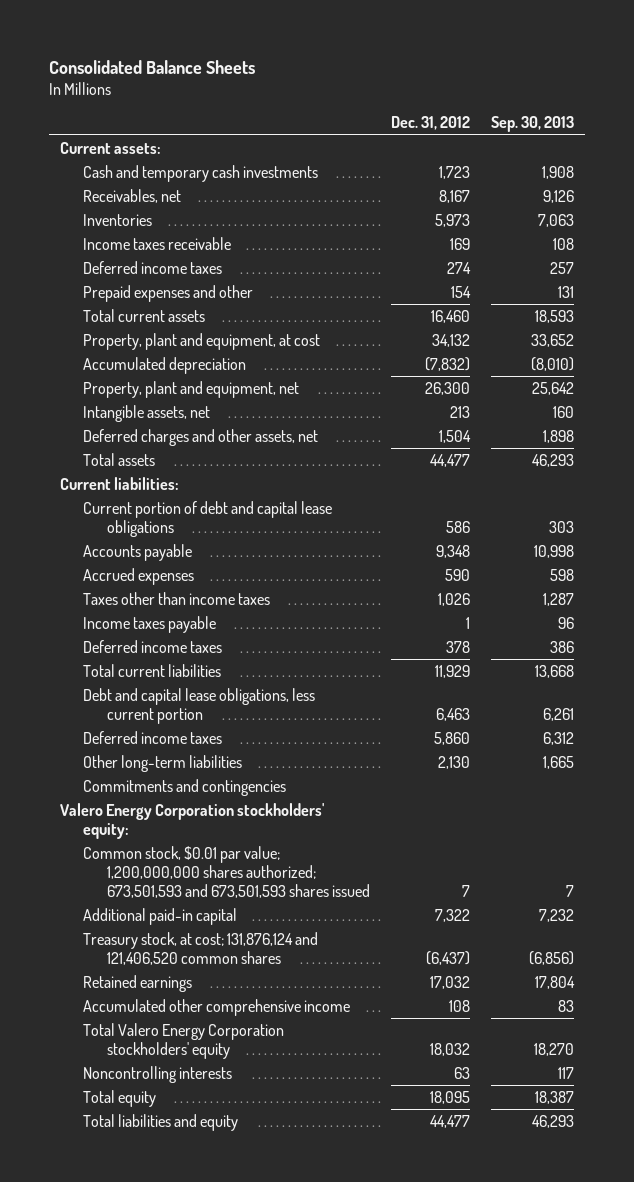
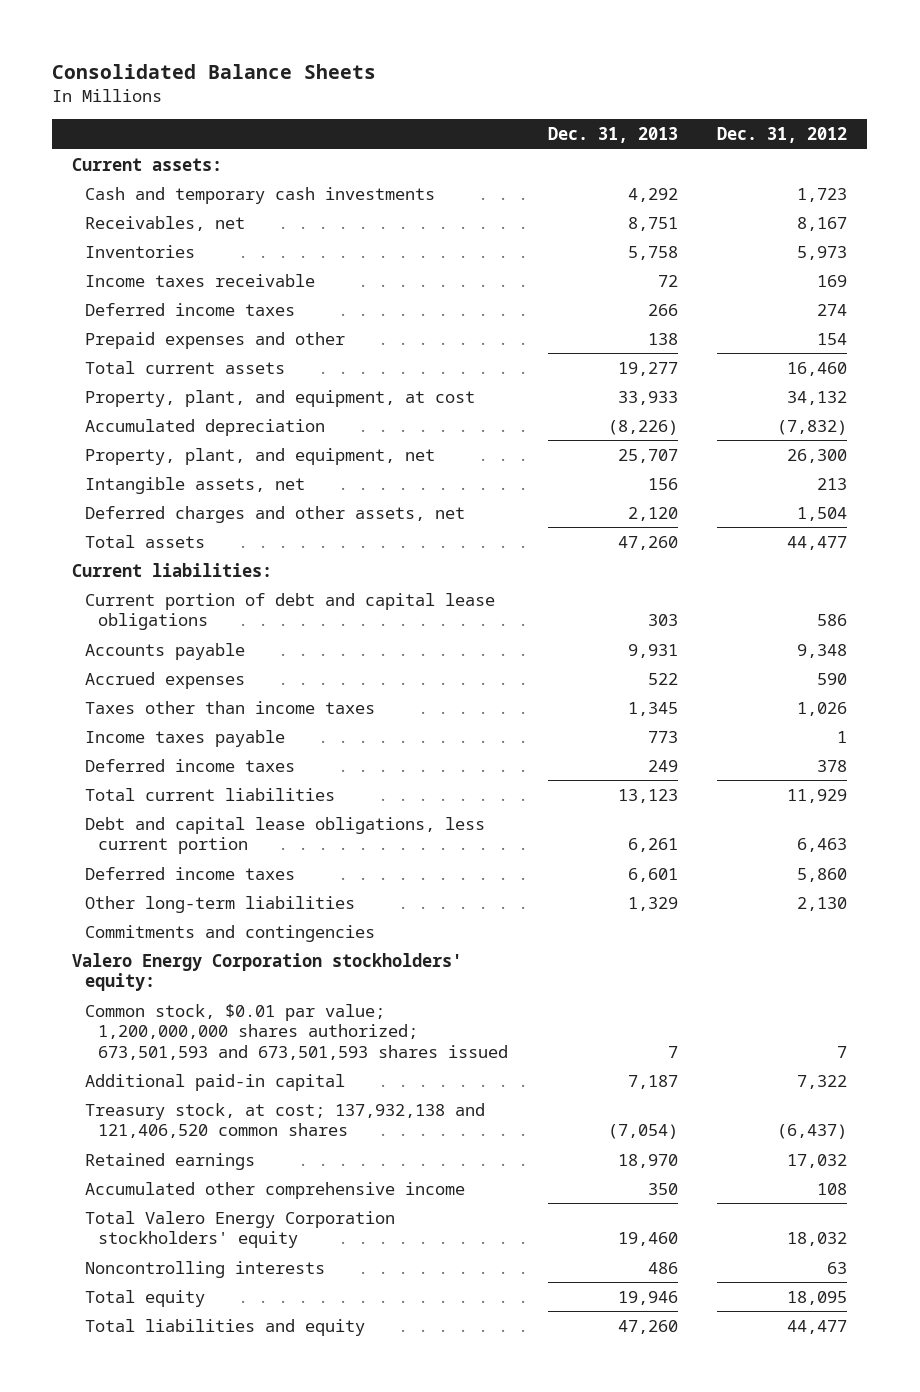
[491,116,575,133] Sep. 30, 2013 -> none
none -> [547,127,678,144] Dec. 31, 2013
[83,332,321,350] Property, plant and equipment, at cost -> [85,389,476,407] Property, plant, and equipment, at cost
[83,380,300,398] Property, plant and equipment, net -> [85,447,436,465] Property, plant, and equipment, net
[83,931,319,965] Treasury stock, at cost; 131,876,124 and 121,406,520 common shares -> [85,1102,486,1139] Treasury stock, at cost; 137,932,138 and 121,406,520 common shares

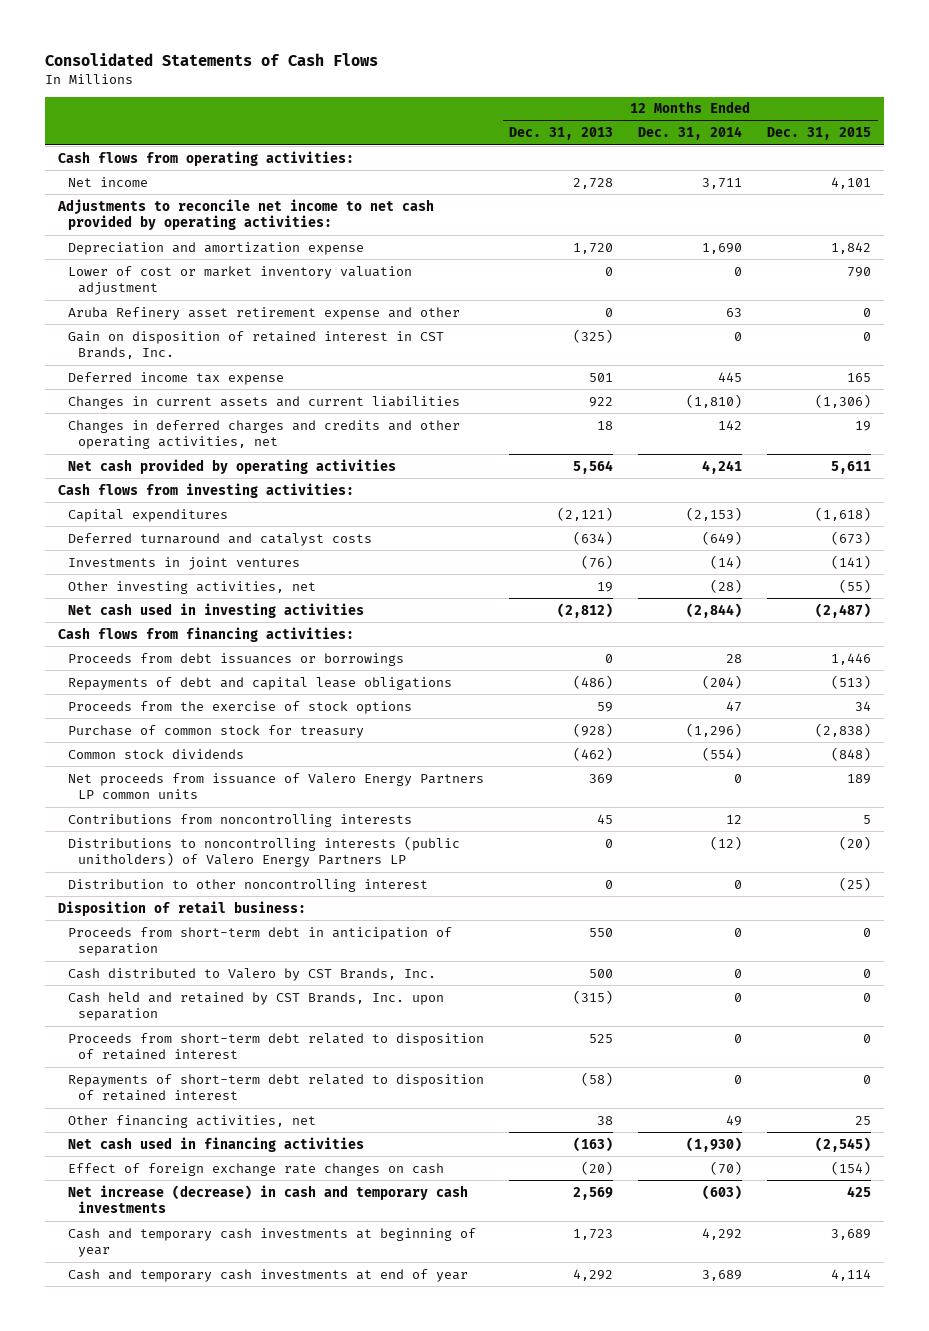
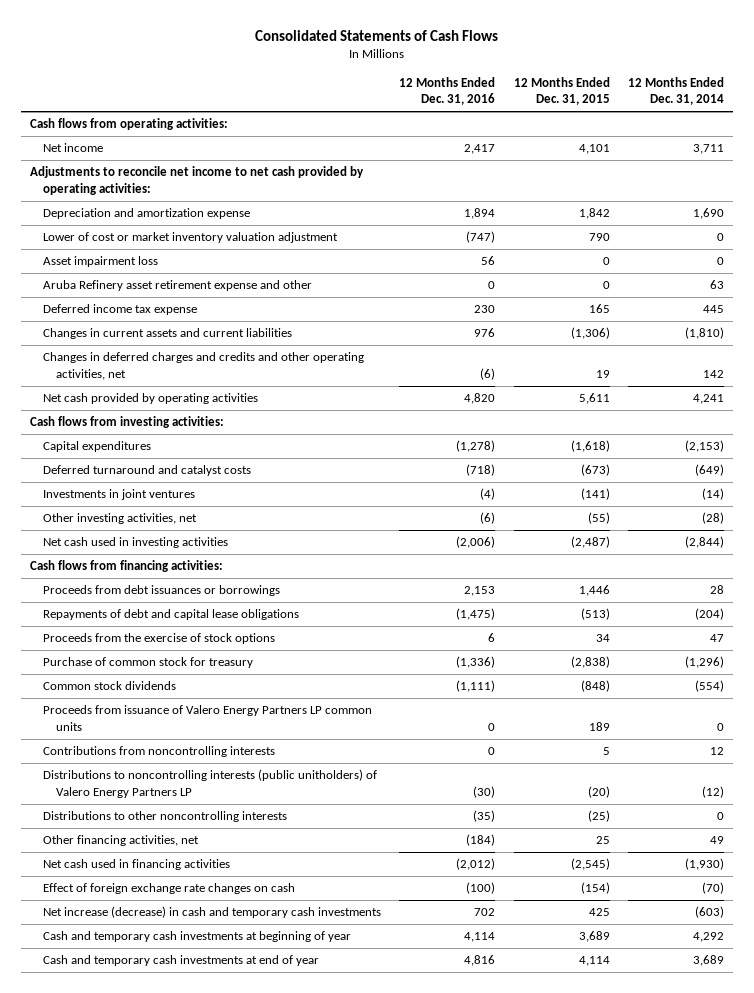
[508,127,613,141] Dec. 31, 2013 -> none
none -> [399,76,496,106] 12 Months Ended Dec. 31, 2016
none -> [43,256,159,268] Asset impairment loss
[67,330,444,360] Gain on disposition of retained interest in CST Brands, Inc. -> none
[67,772,484,800] Net proceeds from issuance of Valero Energy Partners LP common units -> [43,705,373,731] Proceeds from issuance of Valero Energy Partners LP common units
[58,900,307,916] Disposition of retail business: -> none
[67,926,452,957] Proceeds from short-term debt in anticipation of separation -> none
[67,967,436,981] Cash distributed to Valero by CST Brands, Inc. -> none
[67,991,444,1022] Cash held and retained by CST Brands, Inc. upon separation -> none
[67,1032,484,1061] Proceeds from short-term debt related to disposition of retained interest -> none
[67,1073,484,1102] Repayments of short-term debt related to disposition of retained interest -> none
[67,878,428,892] Distribution to other noncontrolling interest -> [43,811,288,823] Distributions to other noncontrolling interests

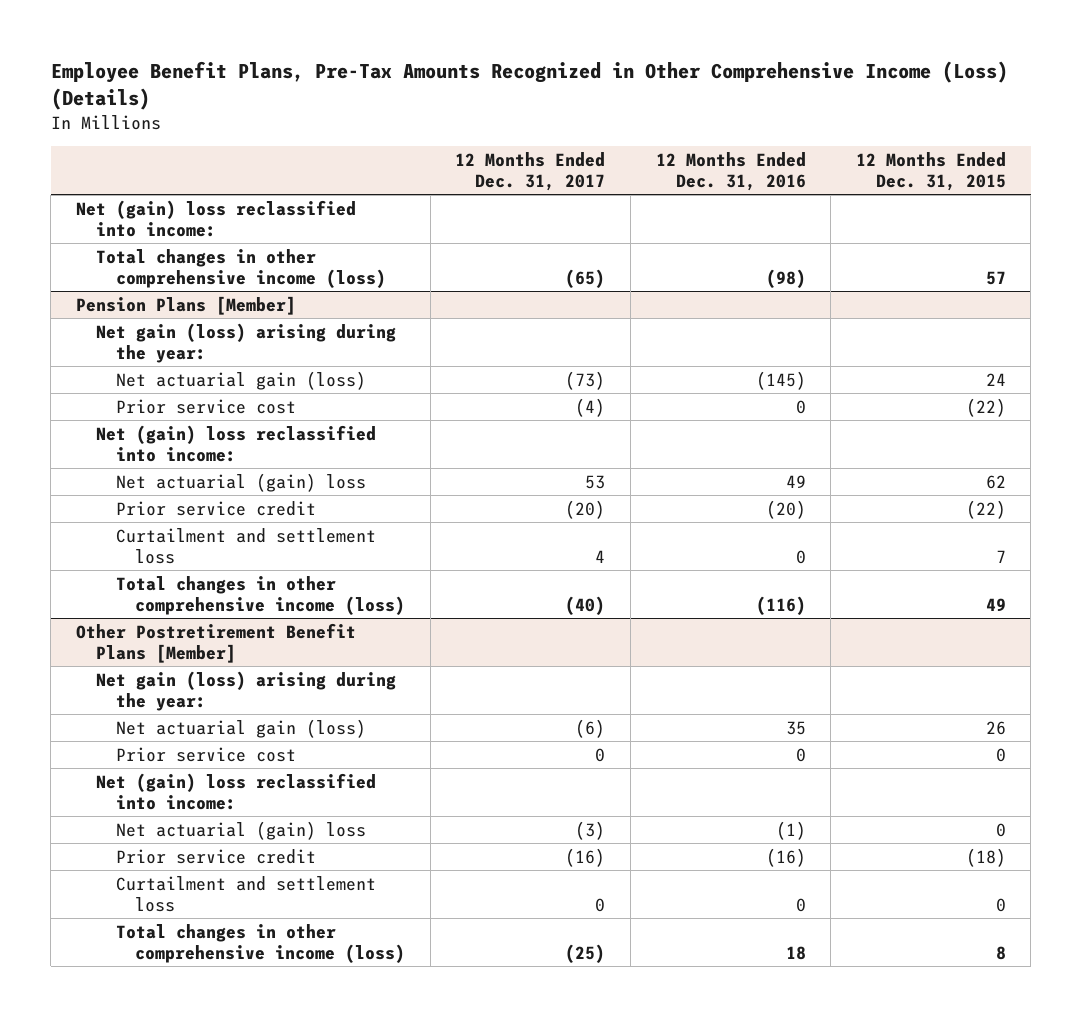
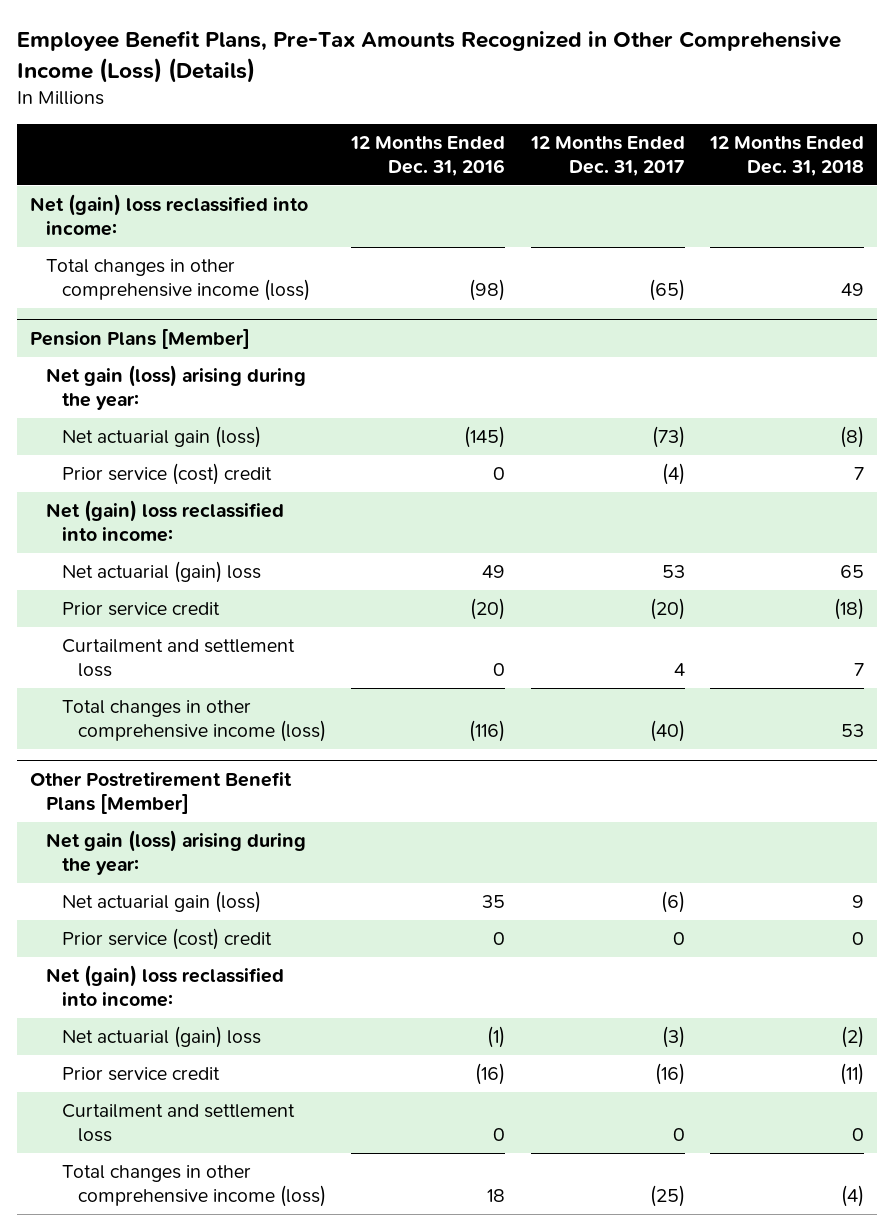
[855,151,1006,191] 12 Months Ended Dec. 31, 2015 -> none
none -> [709,135,865,176] 12 Months Ended Dec. 31, 2018
[115,398,296,414] Prior service cost -> [61,463,272,486] Prior service (cost) credit
[115,746,296,762] Prior service cost -> [61,928,272,951] Prior service (cost) credit

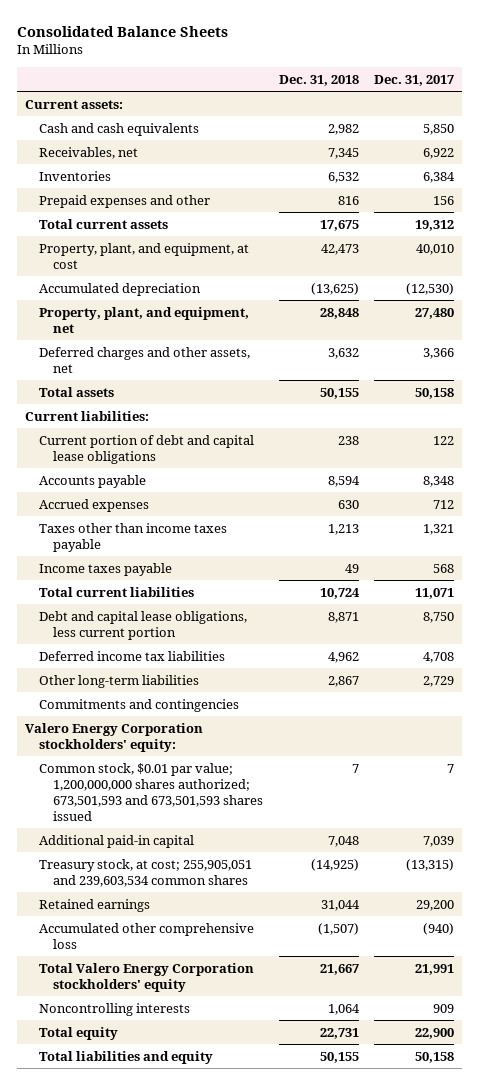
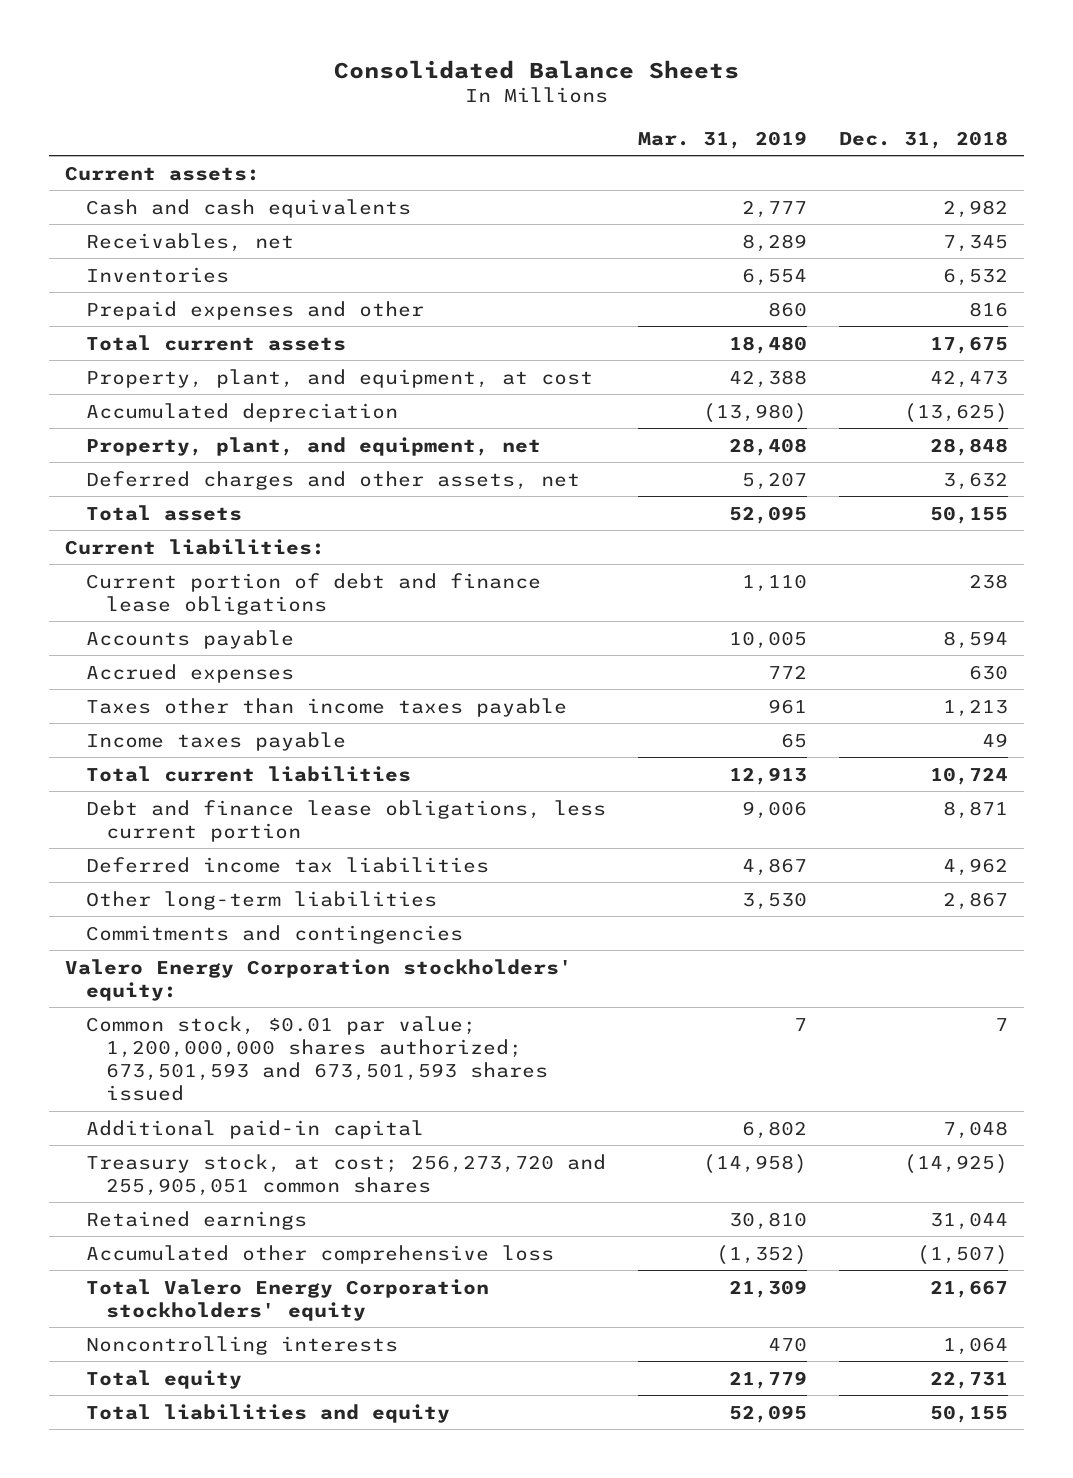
[374,74,455,86] Dec. 31, 2017 -> none
none -> [637,130,807,149] Mar. 31, 2019
[38,434,254,464] Current portion of debt and capital lease obligations -> [85,572,541,615] Current portion of debt and finance lease obligations
[38,610,247,640] Debt and capital lease obligations, less current portion -> [85,799,606,842] Debt and finance lease obligations, less current portion
[38,858,252,887] Treasury stock, at cost; 255,905,051 and 239,603,534 common shares -> [85,1153,606,1196] Treasury stock, at cost; 256,273,720 and 255,905,051 common shares

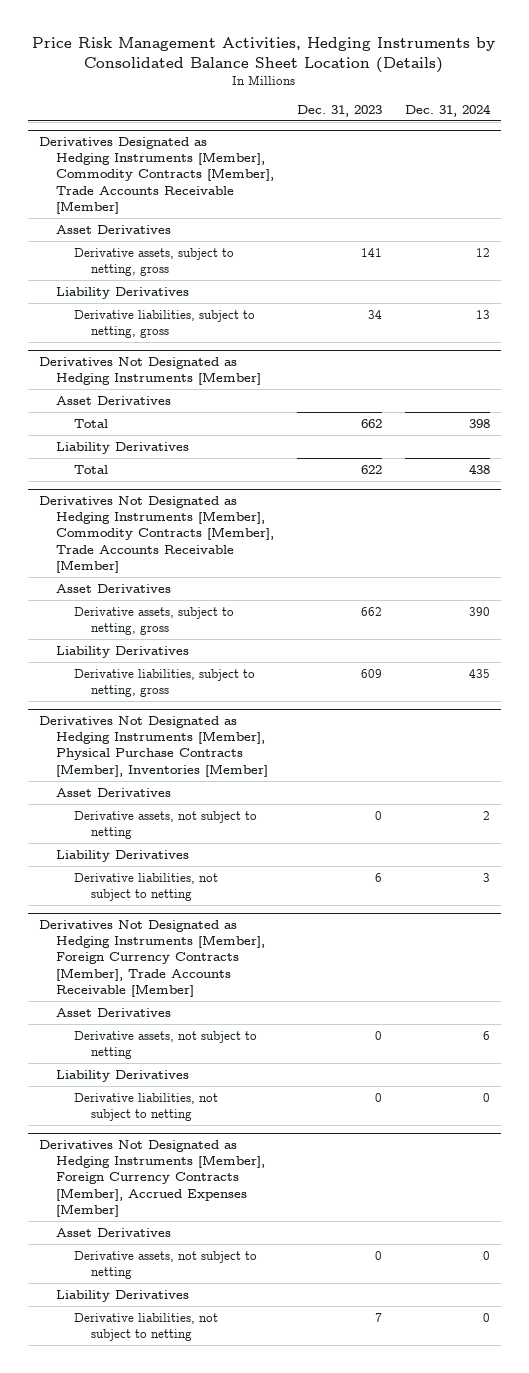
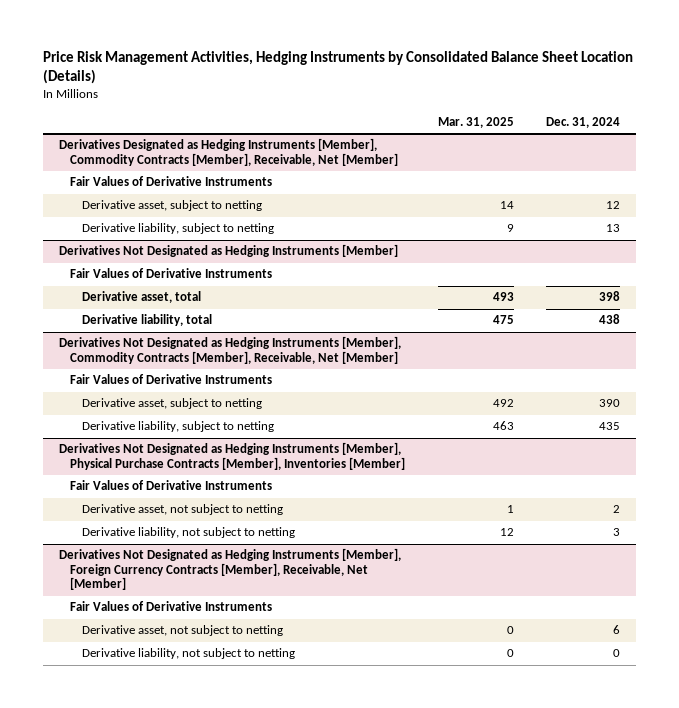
[297,104,383,117] Dec. 31, 2023 -> none
none -> [437,116,514,128] Mar. 31, 2025
[56,224,172,234] Asset Derivatives -> none
[56,286,190,299] Liability Derivatives -> none
[39,137,275,214] Derivatives Designated as Hedging Instruments [Member], Commodity Contracts [Member], Trade Accounts Receivable [Member] -> [58,138,399,166] Derivatives Designated as Hedging Instruments [Member], Commodity Contracts [Member], Receivable, Net [Member]
none -> [70,176,273,187] Fair Values of Derivative Instruments
[73,247,234,277] Derivative assets, subject to netting, gross -> [82,200,263,212] Derivative asset, subject to netting
[73,309,255,339] Derivative liabilities, subject to netting, gross -> [82,223,275,235] Derivative liability, subject to netting
[56,395,172,405] Asset Derivatives -> none
[56,441,190,454] Liability Derivatives -> none
[56,583,172,593] Asset Derivatives -> none
[56,645,190,658] Liability Derivatives -> none
none -> [70,268,273,279] Fair Values of Derivative Instruments
[73,418,108,428] Total -> [82,291,202,304] Derivative asset, total
[73,464,108,474] Total -> [82,314,213,327] Derivative liability, total
[39,496,275,573] Derivatives Not Designated as Hedging Instruments [Member], Commodity Contracts [Member], Trade Accounts Receivable [Member] -> [58,336,401,364] Derivatives Not Designated as Hedging Instruments [Member], Commodity Contracts [Member], Receivable, Net [Member]
none -> [70,374,273,385] Fair Values of Derivative Instruments
[73,606,234,636] Derivative assets, subject to netting, gross -> [82,398,263,410] Derivative asset, subject to netting
[73,668,255,698] Derivative liabilities, subject to netting, gross -> [82,421,275,433] Derivative liability, subject to netting
[56,787,172,797] Asset Derivatives -> none
[56,849,190,862] Liability Derivatives -> none
[56,1007,172,1017] Asset Derivatives -> none
[56,1069,190,1082] Liability Derivatives -> none
[39,1140,266,1217] Derivatives Not Designated as Hedging Instruments [Member], Foreign Currency Contracts [Member], Accrued Expenses [Member] -> none
[56,1227,172,1237] Asset Derivatives -> none
[73,1250,257,1280] Derivative assets, not subject to netting -> none
[56,1289,190,1302] Liability Derivatives -> none
[73,1312,218,1342] Derivative liabilities, not subject to netting -> none
none -> [70,480,273,491] Fair Values of Derivative Instruments
[73,810,257,840] Derivative assets, not subject to netting -> [82,504,284,516] Derivative asset, not subject to netting
[73,872,218,902] Derivative liabilities, not subject to netting -> [82,527,296,539] Derivative liability, not subject to netting
[39,920,266,997] Derivatives Not Designated as Hedging Instruments [Member], Foreign Currency Contracts [Member], Trade Accounts Receivable [Member] -> [58,548,401,591] Derivatives Not Designated as Hedging Instruments [Member], Foreign Currency Contracts [Member], Receivable, Net [Member]
none -> [70,601,273,612] Fair Values of Derivative Instruments
[73,1030,257,1060] Derivative assets, not subject to netting -> [82,625,284,637] Derivative asset, not subject to netting
[73,1092,218,1122] Derivative liabilities, not subject to netting -> [82,648,296,660] Derivative liability, not subject to netting

